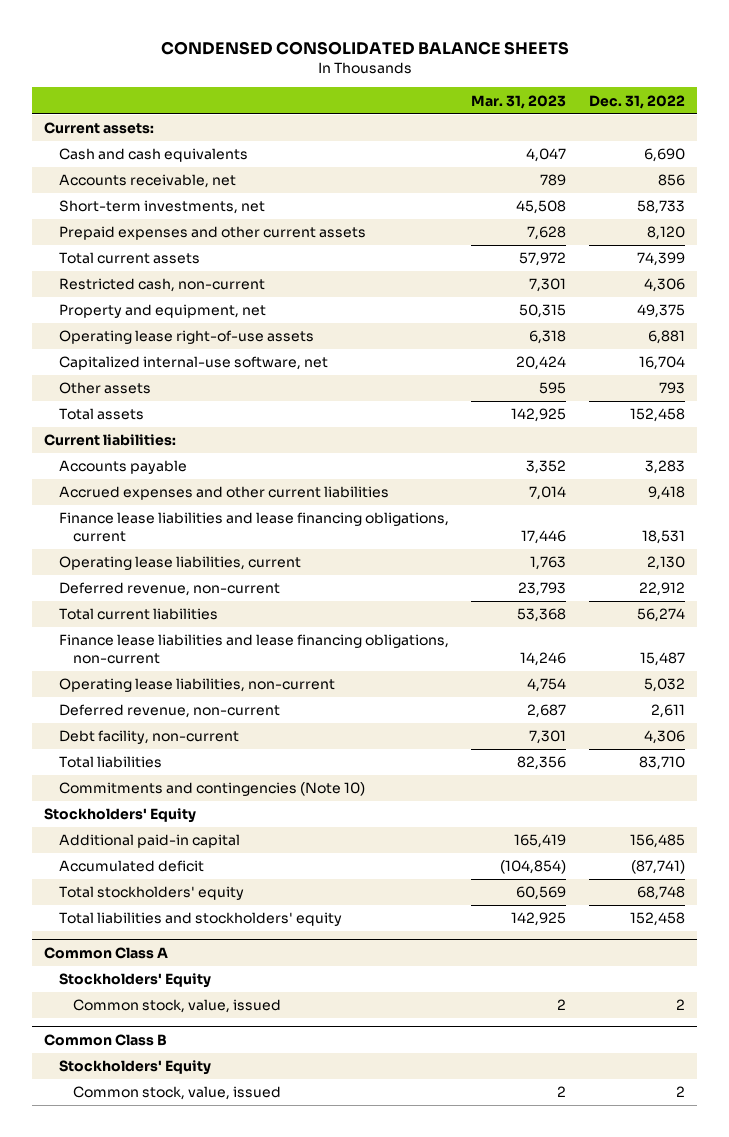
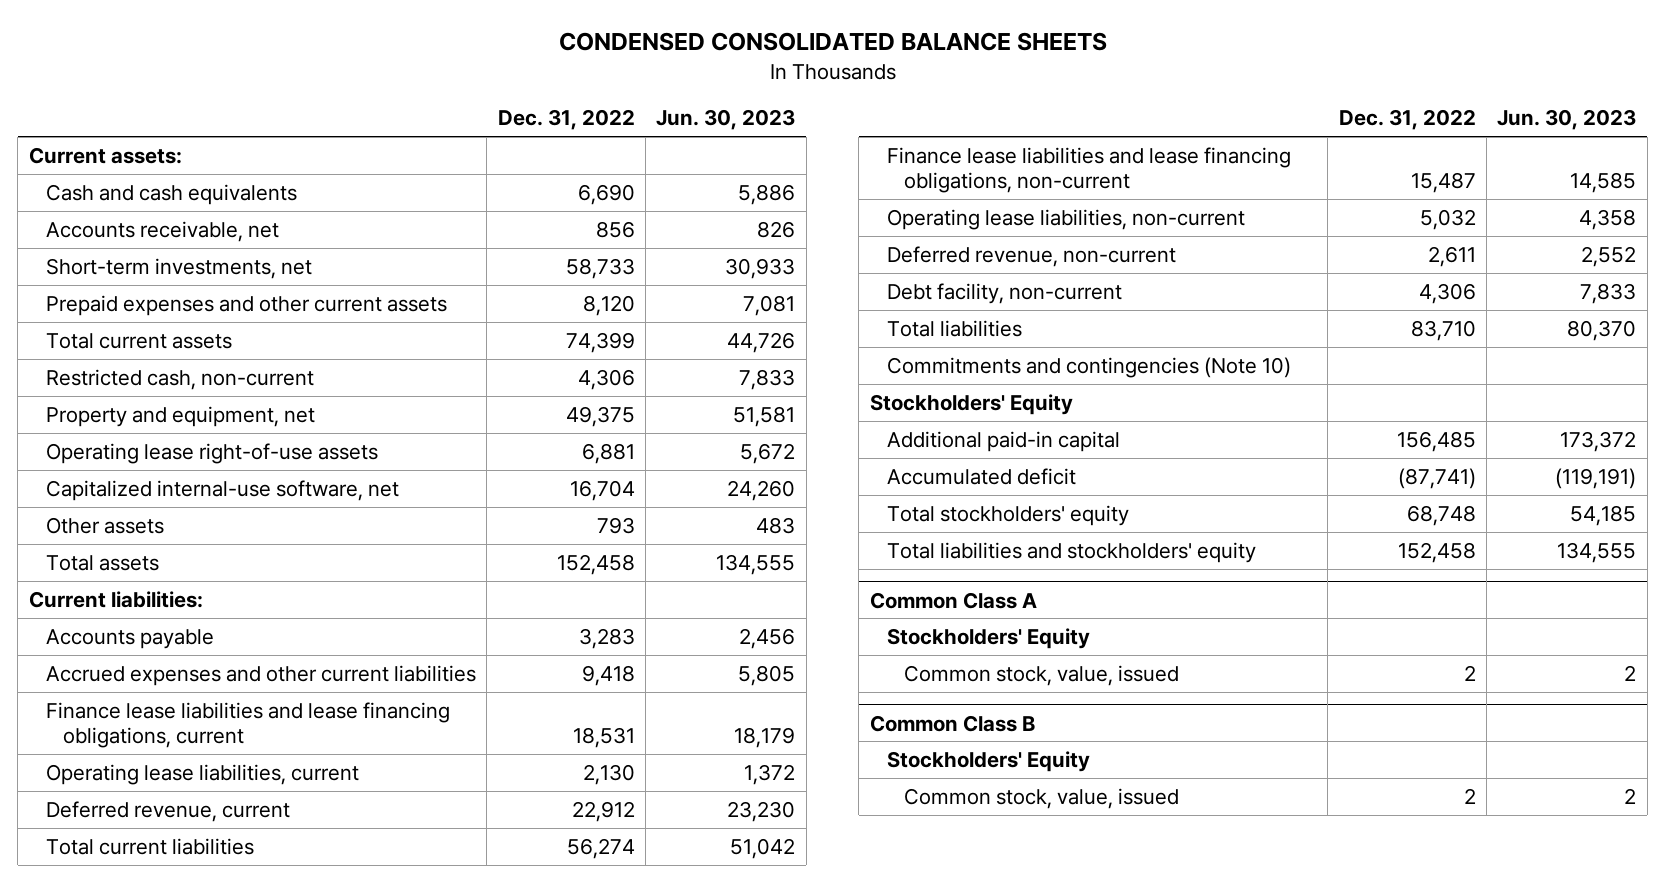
[471,94,567,109] Mar. 31, 2023 -> none
none -> [656,109,796,131] Jun. 30, 2023
[58,582,280,597] Deferred revenue, non-current -> [45,800,290,822] Deferred revenue, current

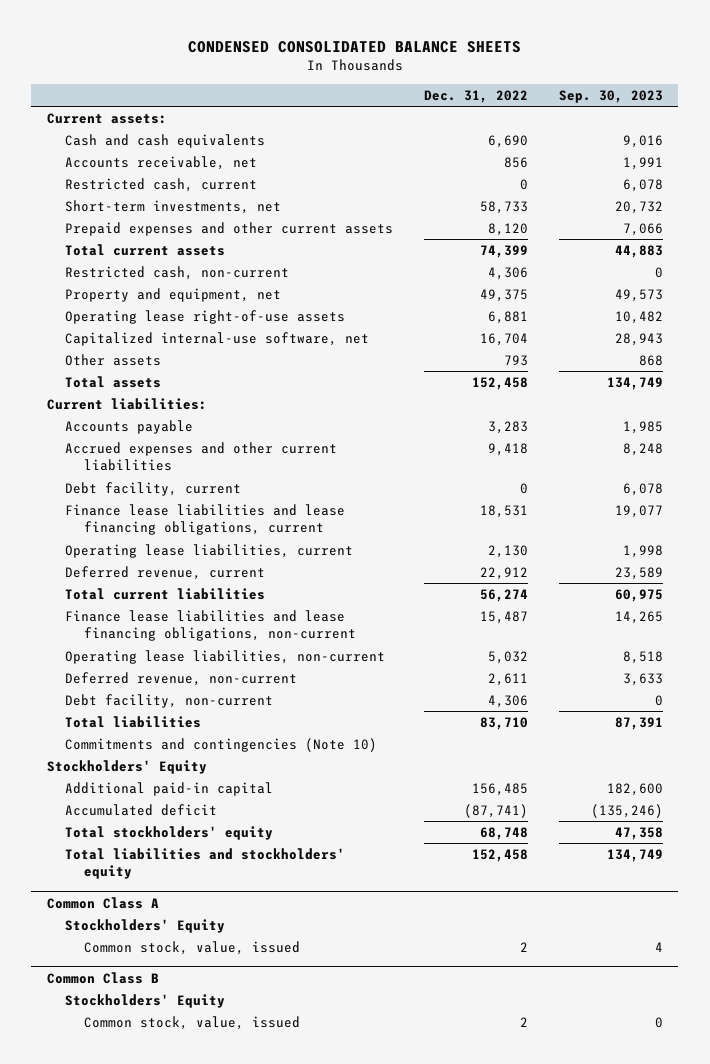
[656,109,796,131] Jun. 30, 2023 -> none
none -> [558,89,663,103] Sep. 30, 2023
none -> [65,177,258,192] Restricted cash, current
none -> [65,481,242,496] Debt facility, current

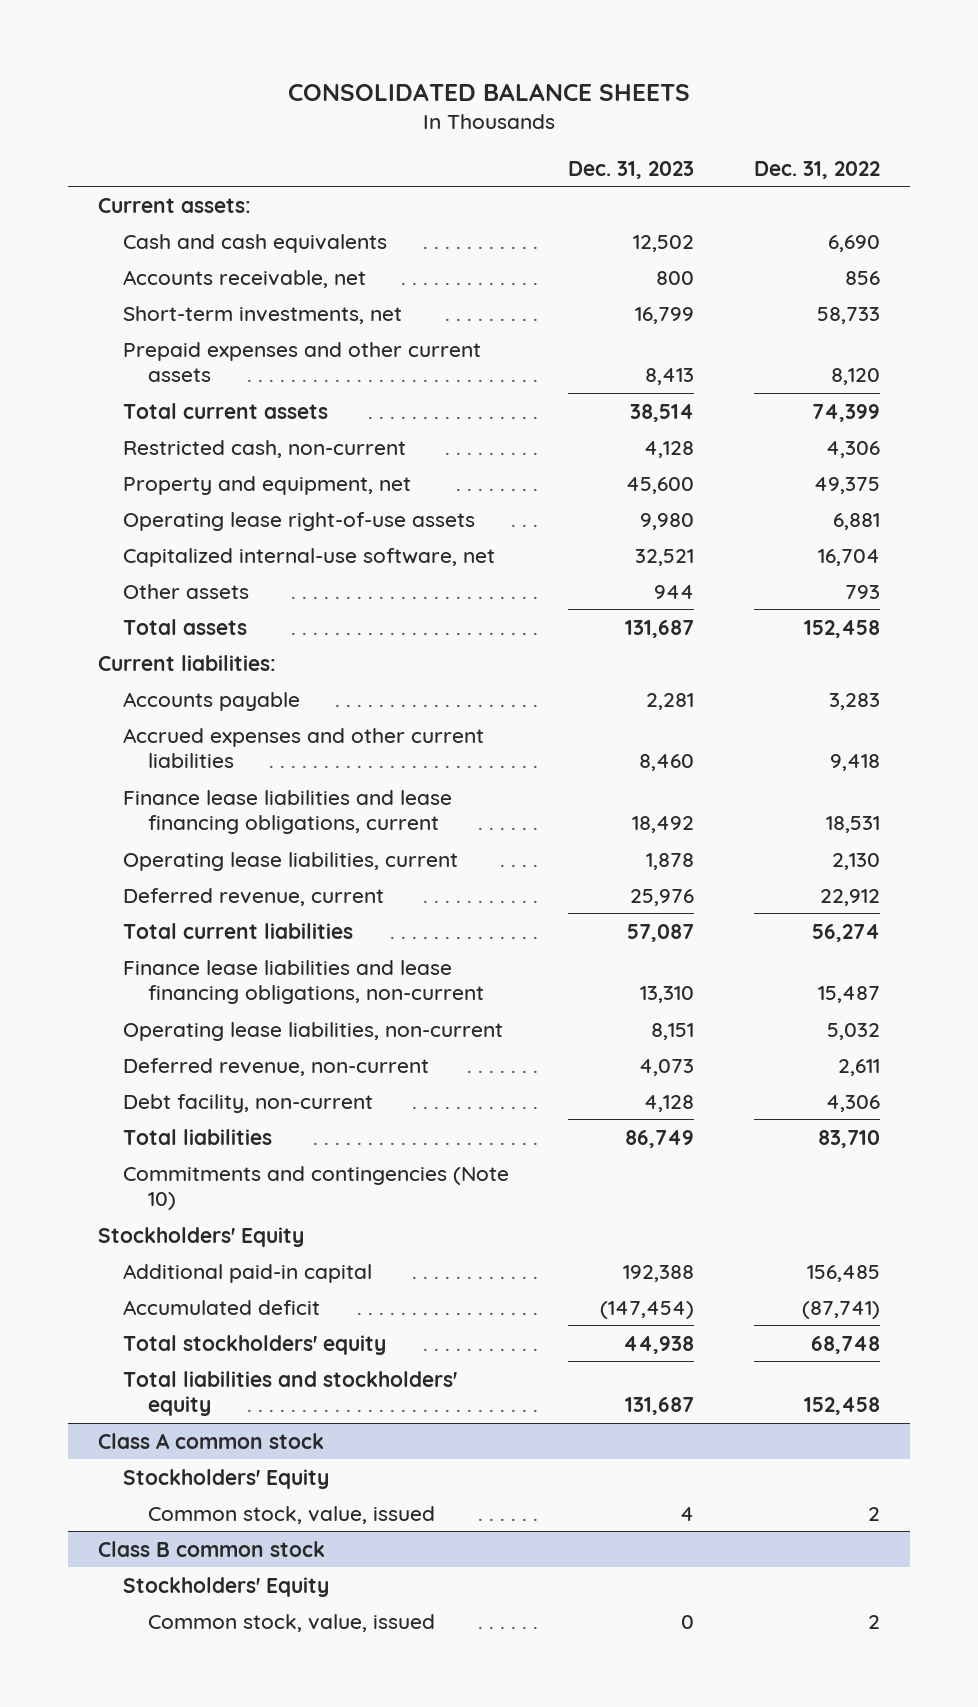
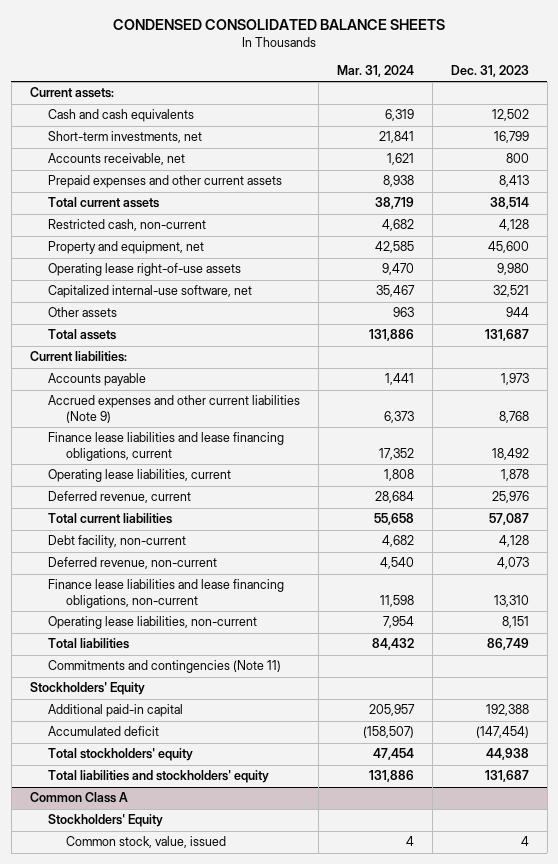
[287,82,690,101] CONSOLIDATED BALANCE SHEETS -> [113,19,446,31] CONDENSED CONSOLIDATED BALANCE SHEETS
[753,160,880,179] Dec. 31, 2022 -> none
none -> [336,65,414,78] Mar. 31, 2024
[122,269,366,288] Accounts receivable, net -> [48,153,186,166] Accounts receivable, net
[646,692,695,710] 2,281 -> [500,373,529,386] 1,973
[122,727,484,769] Accrued expenses and other current liabilities -> [48,395,301,423] Accrued expenses and other current liabilities (Note 9)
[639,754,695,772] 8,460 -> [498,410,529,423] 8,768
[122,1093,373,1113] Debt facility, non-current -> [48,535,187,549] Debt facility, non-current
[122,1057,429,1076] Deferred revenue, non-current -> [48,557,218,570] Deferred revenue, non-current
[122,1165,509,1211] Commitments and contingencies (Note 10) -> [48,660,282,674] Commitments and contingencies (Note 11)
[97,1432,324,1449] Class A common stock -> [29,792,128,804] Common Class A
[97,1540,325,1557] Class B common stock -> none
[122,1576,329,1597] Stockholders' Equity -> none
[147,1613,435,1632] Common stock, value, issued -> none

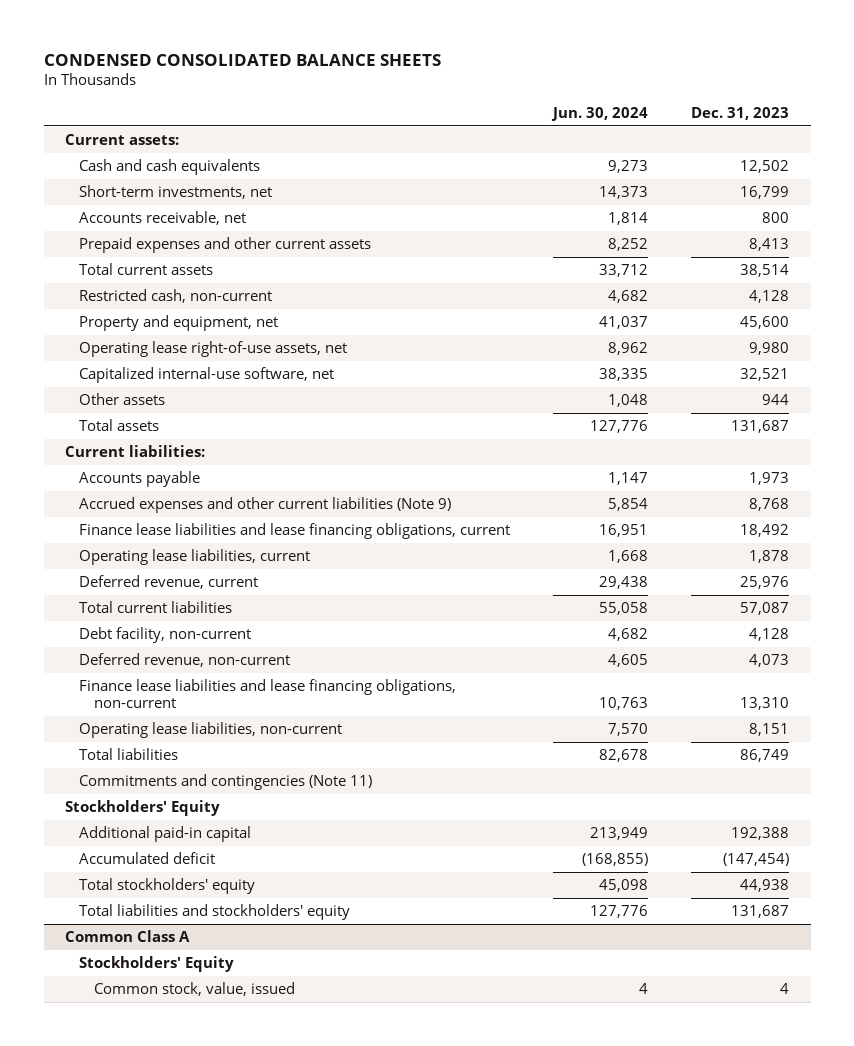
[336,65,414,78] Mar. 31, 2024 -> none
none -> [551,106,649,121] Jun. 30, 2024
[48,263,242,277] Operating lease right-of-use assets -> [79,341,348,358] Operating lease right-of-use assets, net

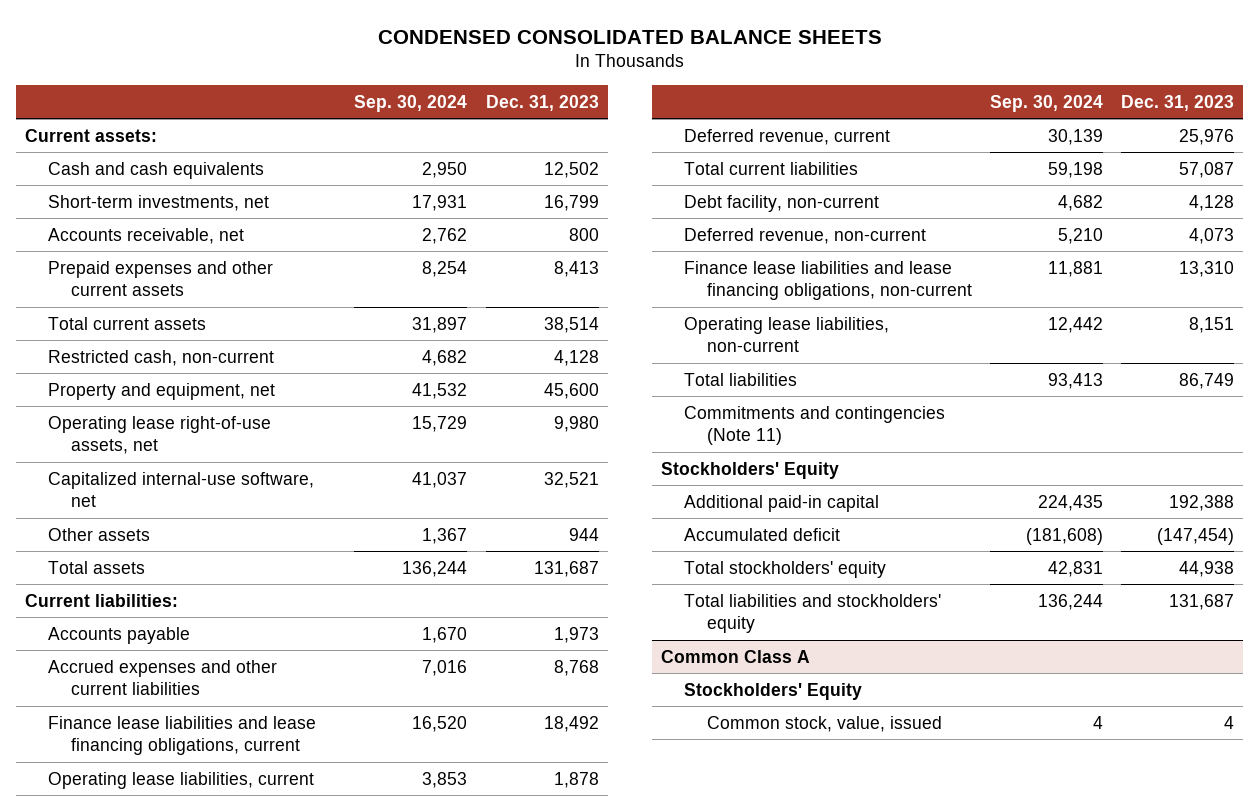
[551,106,649,121] Jun. 30, 2024 -> none
none -> [354,94,468,112] Sep. 30, 2024
[79,497,452,514] Accrued expenses and other current liabilities (Note 9) -> [48,659,278,696] Accrued expenses and other current liabilities

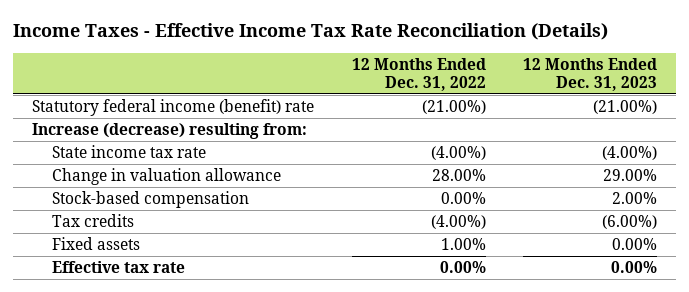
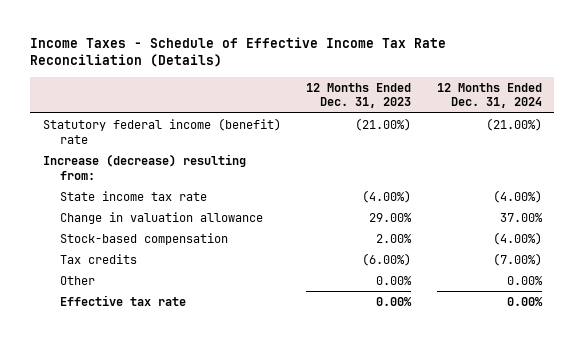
[12,22,608,40] Income Taxes - Effective Income Tax Rate Reconciliation (Details) -> [30,36,447,68] Income Taxes - Schedule of Effective Income Tax Rate Reconciliation (Details)
[351,57,486,91] 12 Months Ended Dec. 31, 2022 -> none
none -> [436,82,542,109] 12 Months Ended Dec. 31, 2024
[51,237,140,251] Fixed assets -> none
none -> [60,275,96,285] Other

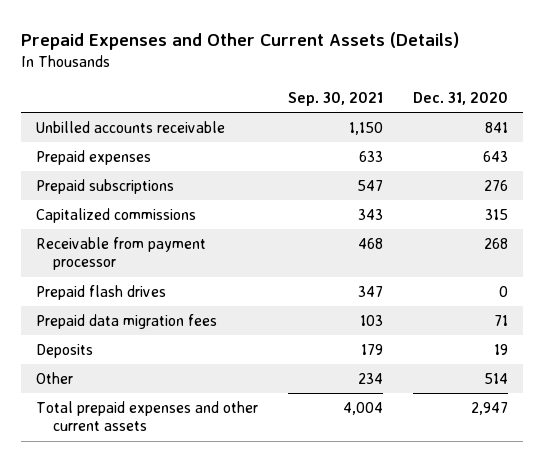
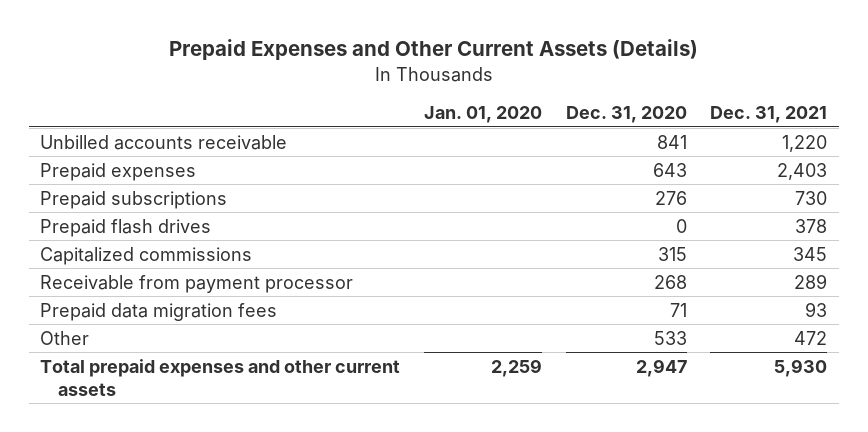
[288,91,384,106] Sep. 30, 2021 -> none
none -> [423,106,542,124] Jan. 01, 2020
none -> [710,106,828,124] Dec. 31, 2021
[36,285,167,301] Prepaid flash drives -> [40,218,212,237] Prepaid flash drives
[36,344,94,359] Deposits -> none
[484,373,509,385] 514 -> [653,330,687,345] 533

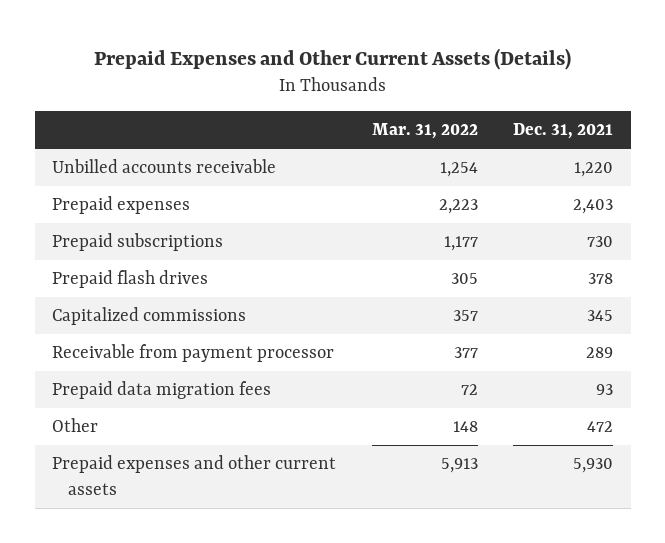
[423,106,542,124] Jan. 01, 2020 -> none
[565,106,687,124] Dec. 31, 2020 -> none
none -> [371,122,478,139] Mar. 31, 2022
[40,358,401,396] Total prepaid expenses and other current assets -> [52,455,337,495] Prepaid expenses and other current assets

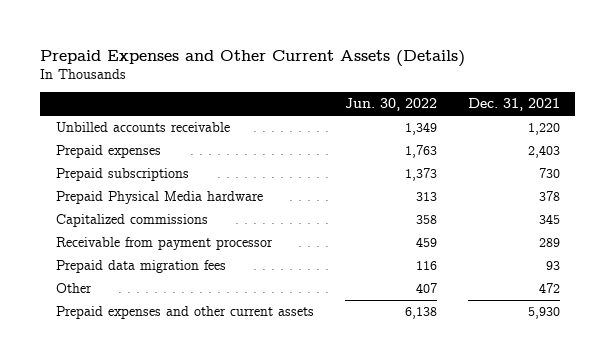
[371,122,478,139] Mar. 31, 2022 -> none
none -> [344,98,437,112] Jun. 30, 2022
[52,270,209,289] Prepaid flash drives -> [55,191,263,205] Prepaid Physical Media hardware

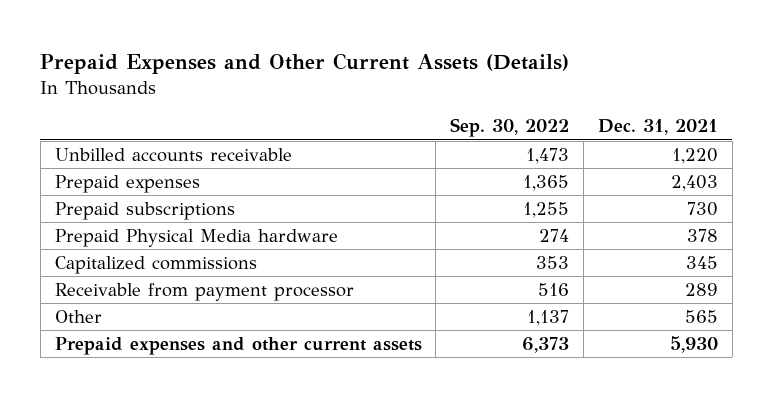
[344,98,437,112] Jun. 30, 2022 -> none
none -> [450,118,570,138] Sep. 30, 2022
[55,260,226,274] Prepaid data migration fees -> none
[538,283,560,294] 472 -> [684,309,718,323] 565

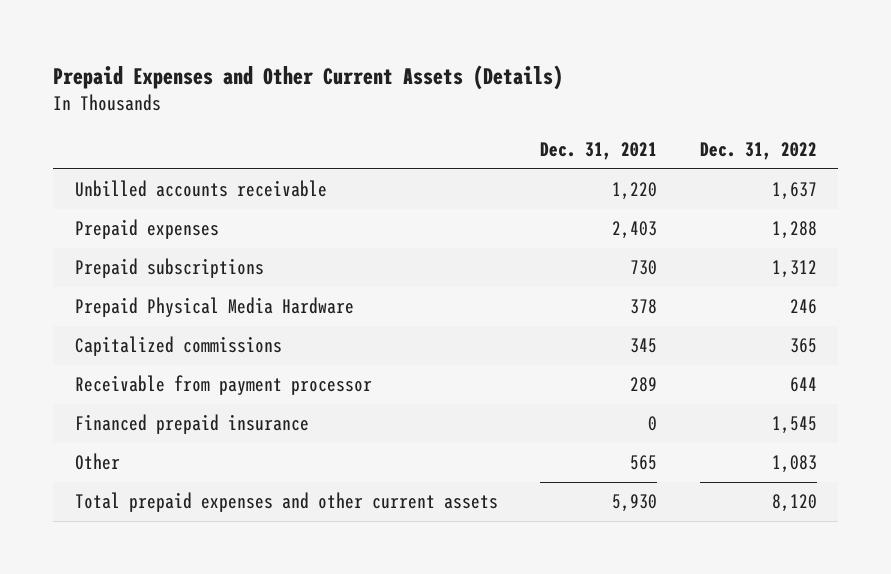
[450,118,570,138] Sep. 30, 2022 -> none
none -> [699,142,817,161] Dec. 31, 2022
[54,228,338,247] Prepaid Physical Media hardware -> [74,297,354,318] Prepaid Physical Media Hardware
none -> [74,414,309,435] Financed prepaid insurance
[54,336,422,355] Prepaid expenses and other current assets -> [74,492,498,513] Total prepaid expenses and other current assets

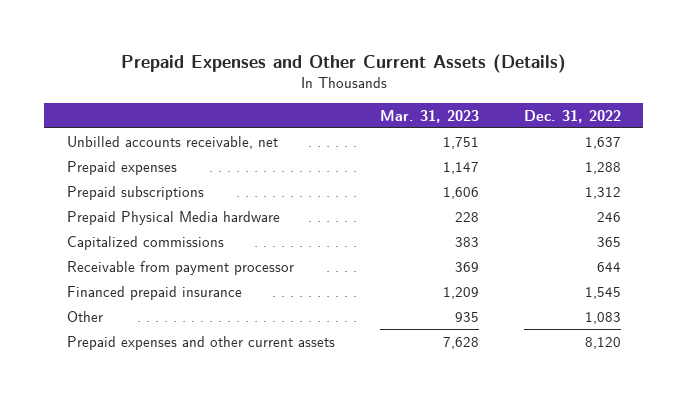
[540,142,658,161] Dec. 31, 2021 -> none
none -> [379,109,479,123] Mar. 31, 2023
[74,180,327,198] Unbilled accounts receivable -> [66,135,278,149] Unbilled accounts receivable, net
[74,297,354,318] Prepaid Physical Media Hardware -> [66,210,280,225] Prepaid Physical Media hardware
[74,492,498,513] Total prepaid expenses and other current assets -> [66,335,335,350] Prepaid expenses and other current assets

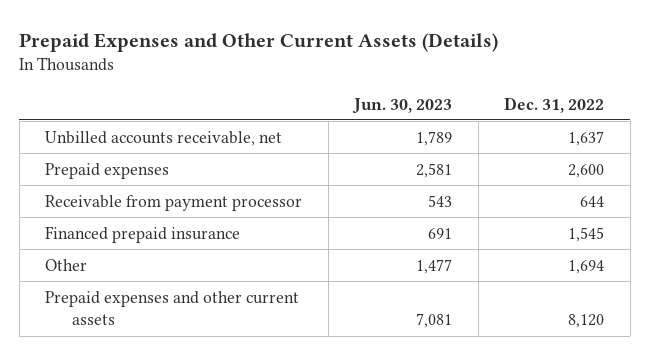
[379,109,479,123] Mar. 31, 2023 -> none
none -> [352,97,453,114] Jun. 30, 2023
[66,185,204,200] Prepaid subscriptions -> none
[66,210,280,225] Prepaid Physical Media hardware -> none
[66,235,224,250] Capitalized commissions -> none
[584,161,621,174] 1,288 -> [568,163,605,178] 2,600
[584,311,621,324] 1,083 -> [568,259,605,274] 1,694

